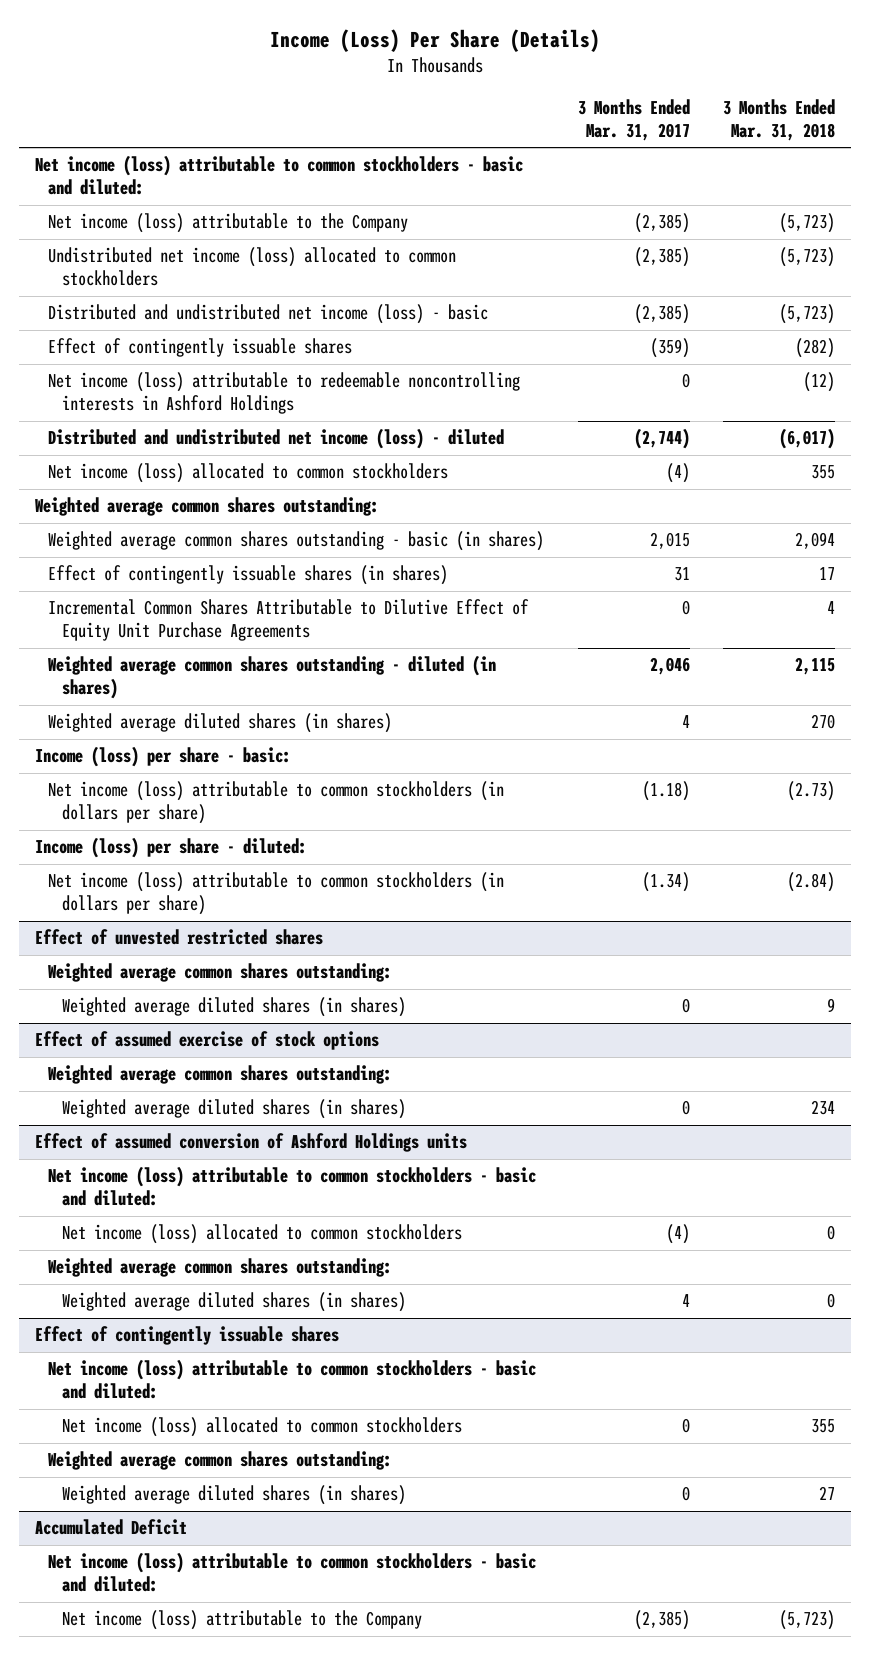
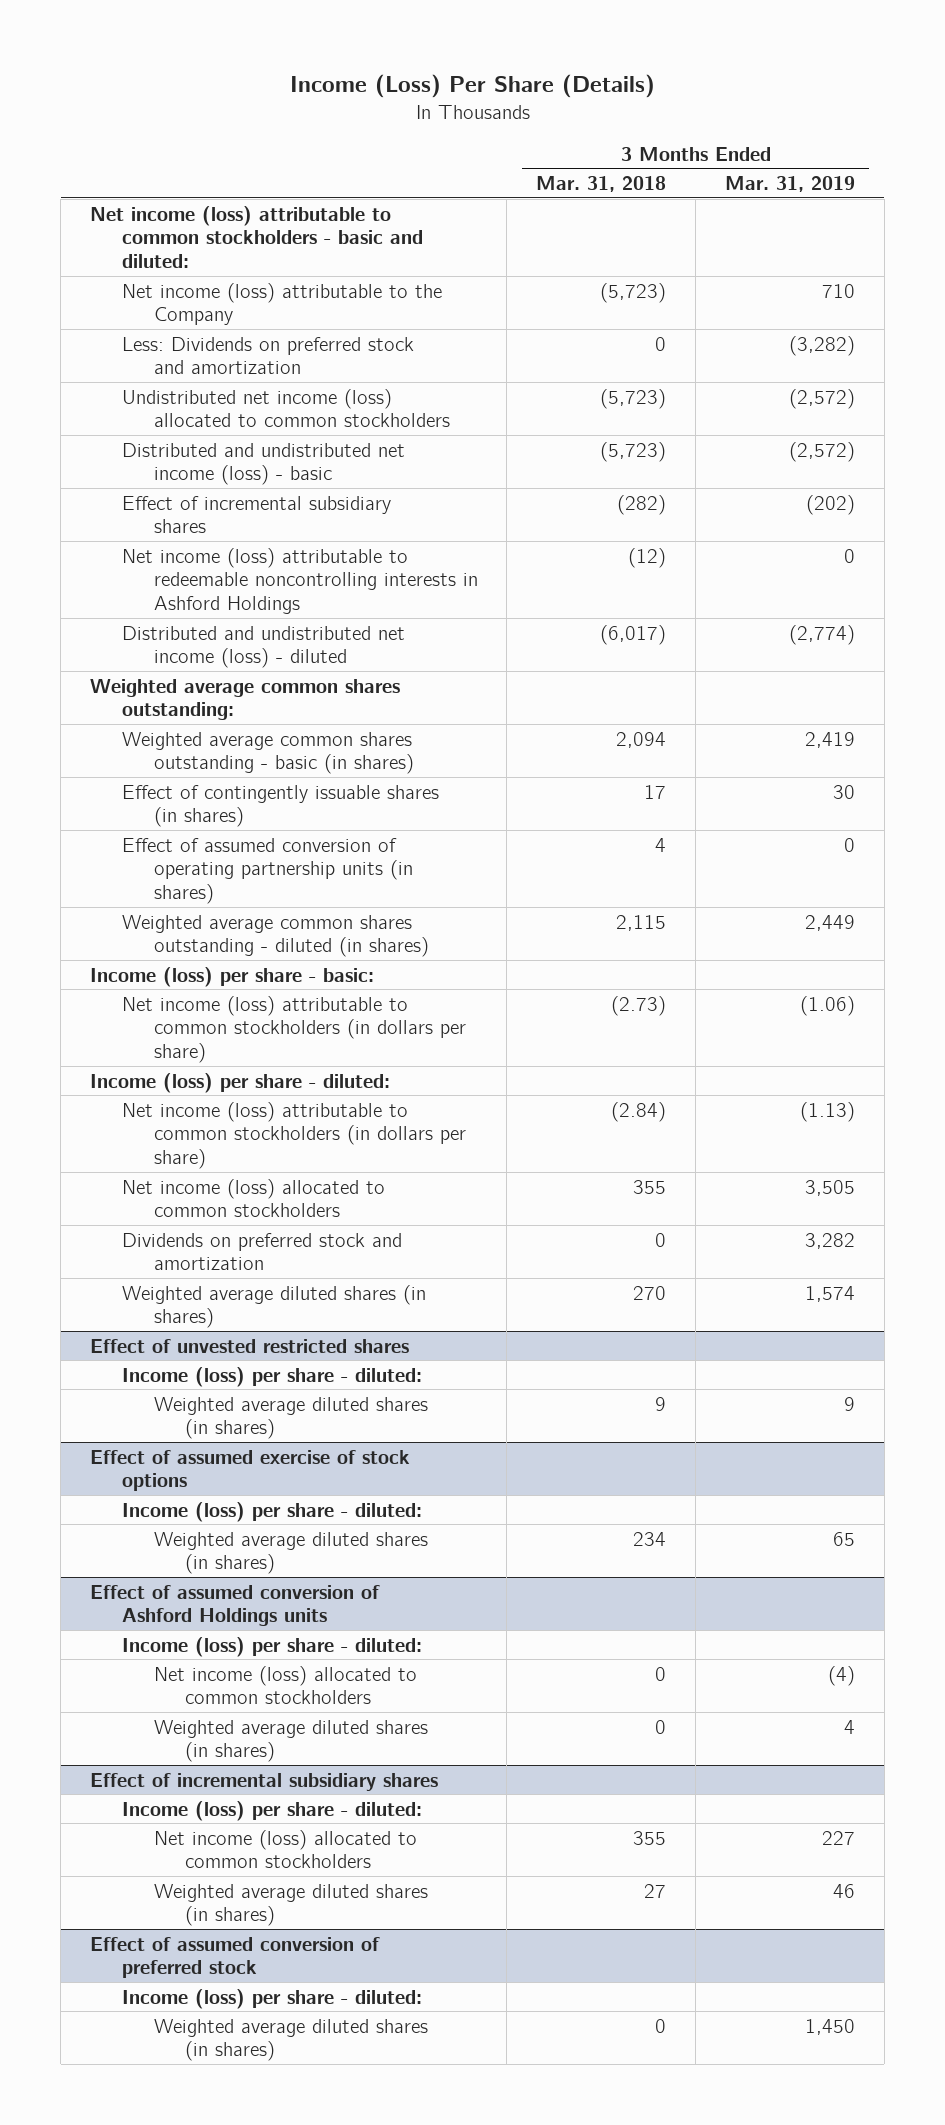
[577,99,690,142] 3 Months Ended Mar. 31, 2017 -> none
none -> [724,176,855,193] Mar. 31, 2019
none -> [121,336,414,375] Less: Dividends on preferred stock and amortization
[48,338,353,358] Effect of contingently issuable shares -> [121,495,391,534] Effect of incremental subsidiary shares
[48,599,530,642] Incremental Common Shares Attributable to Dilutive Effect of Equity Unit Purchase Agreements -> [121,837,413,905] Effect of assumed conversion of operating partnership units (in shares)
[48,463,449,484] Net income (loss) allocated to common stockholders -> [121,1178,385,1218] Net income (loss) allocated to common stockholders
none -> [121,1232,402,1271] Dividends on preferred stock and amortization
[48,713,393,734] Weighted average diluted shares (in shares) -> [121,1284,426,1329] Weighted average diluted shares (in shares)
[48,963,393,983] Weighted average common shares outstanding: -> none
none -> [121,1366,422,1387] Income (loss) per share - diluted:
[48,1065,393,1085] Weighted average common shares outstanding: -> none
none -> [121,1501,422,1522] Income (loss) per share - diluted:
[48,1166,537,1207] Net income (loss) attributable to common stockholders - basic and diluted: -> none
none -> [121,1636,422,1657] Income (loss) per share - diluted:
[48,1258,393,1278] Weighted average common shares outstanding: -> none
[48,1359,537,1400] Net income (loss) attributable to common stockholders - basic and diluted: -> none
[35,1326,340,1346] Effect of contingently issuable shares -> [90,1772,439,1791] Effect of incremental subsidiary shares
none -> [121,1800,422,1821] Income (loss) per share - diluted:
[48,1451,393,1471] Weighted average common shares outstanding: -> none
[35,1519,188,1536] Accumulated Deficit -> none
[48,1552,537,1593] Net income (loss) attributable to common stockholders - basic and diluted: -> none
[61,1610,422,1631] Net income (loss) attributable to the Company -> none
none -> [90,1936,381,1979] Effect of assumed conversion of preferred stock
none -> [121,1988,422,2009] Income (loss) per share - diluted:
none -> [153,2018,428,2062] Weighted average diluted shares (in shares)

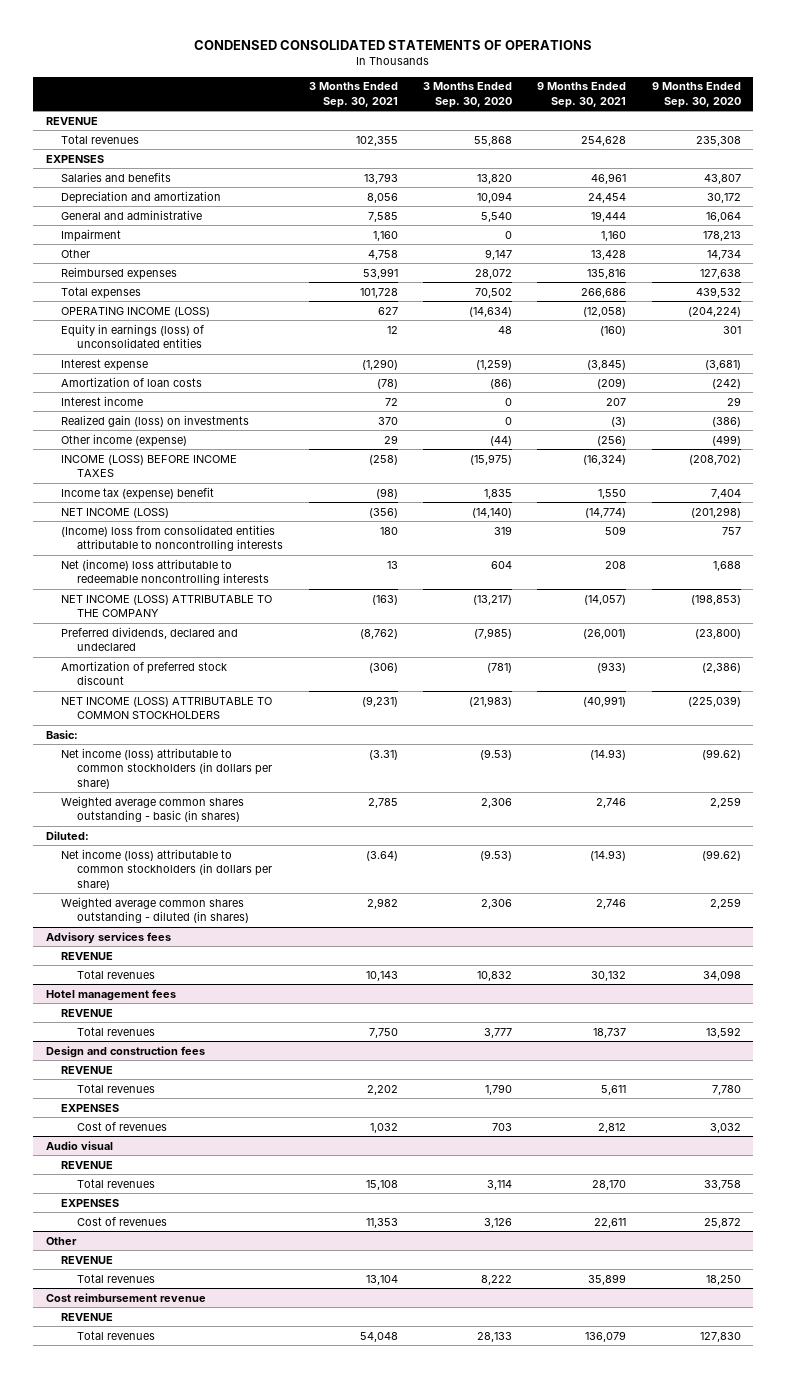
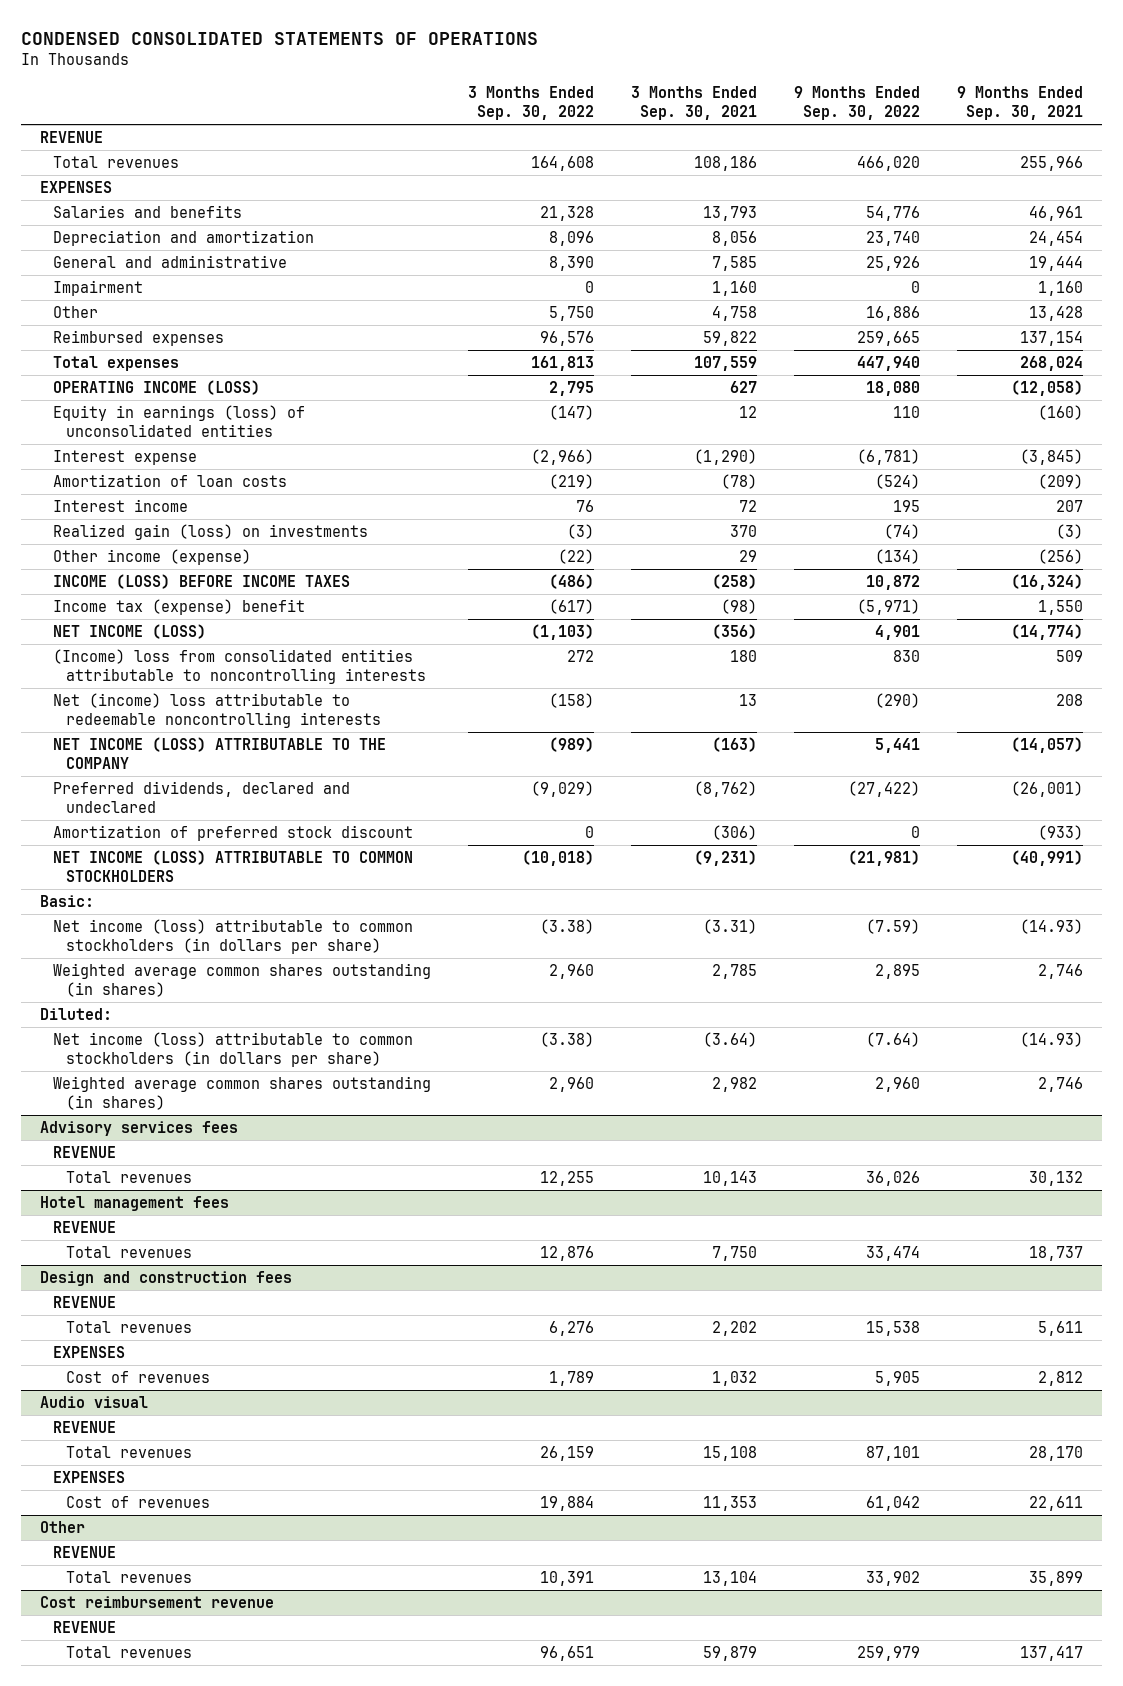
[423,82,513,108] 3 Months Ended Sep. 30, 2020 -> none
[651,82,741,108] 9 Months Ended Sep. 30, 2020 -> none
none -> [467,86,594,121] 3 Months Ended Sep. 30, 2022
none -> [794,86,921,121] 9 Months Ended Sep. 30, 2022
[355,135,398,146] 102,355 -> [693,155,757,171] 108,186
[581,135,627,146] 254,628 -> [1020,155,1084,171] 255,966
[362,267,398,279] 53,991 -> [702,330,757,346] 59,822
[587,268,627,279] 135,816 -> [1020,330,1084,346] 137,154
[359,287,398,298] 101,728 -> [693,355,757,371] 107,559
[581,287,627,298] 266,686 -> [1020,355,1084,371] 268,024
[61,795,245,823] Weighted average common shares outstanding - basic (in shares) -> [52,962,431,997] Weighted average common shares outstanding (in shares)
[61,896,250,924] Weighted average common shares outstanding - diluted (in shares) -> [52,1075,431,1110] Weighted average common shares outstanding (in shares)
[359,1331,398,1342] 54,048 -> [702,1645,757,1661] 59,879
[585,1330,627,1342] 136,079 -> [1020,1645,1084,1661] 137,417

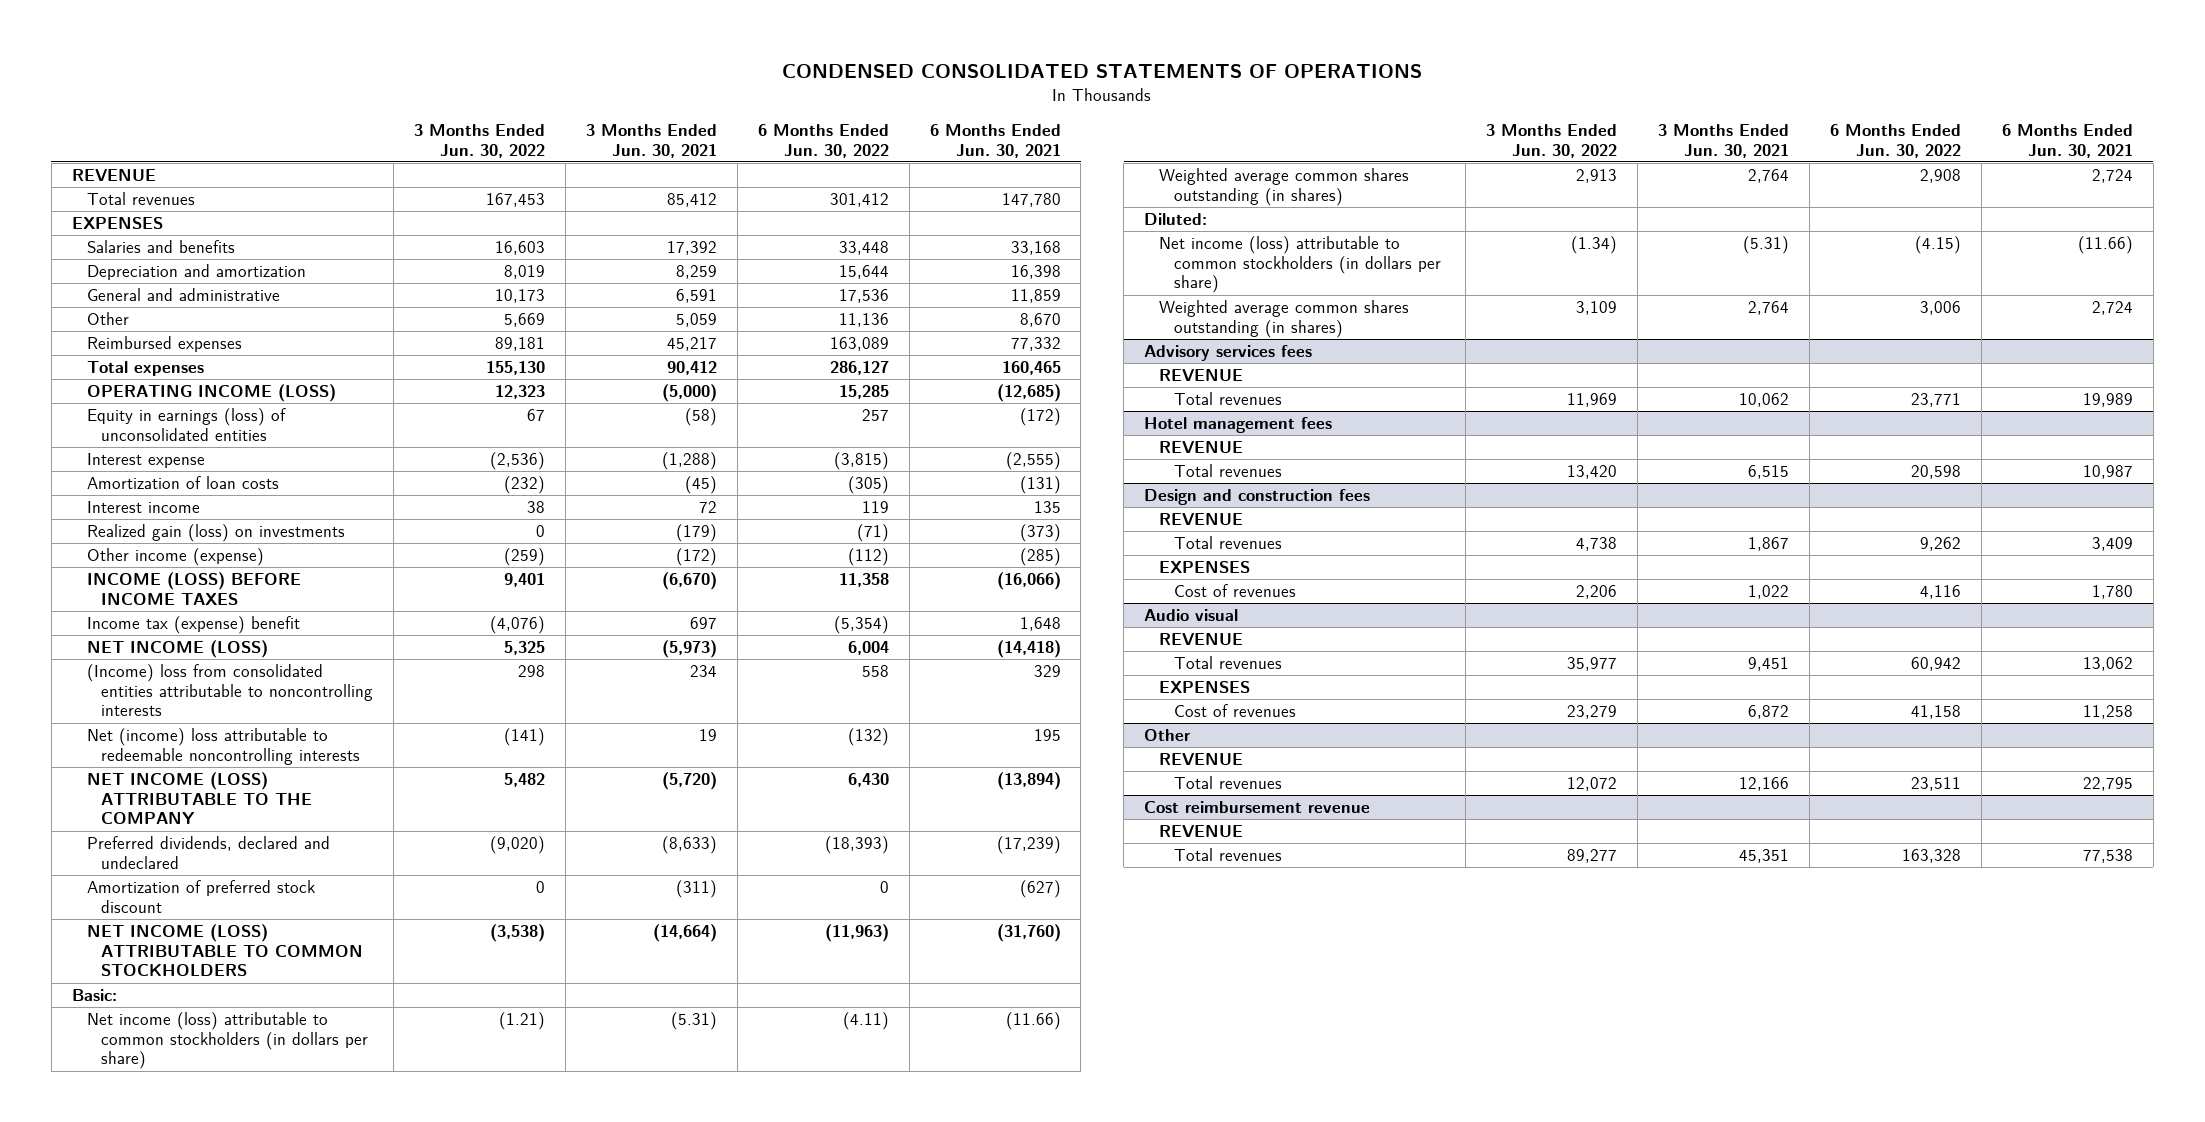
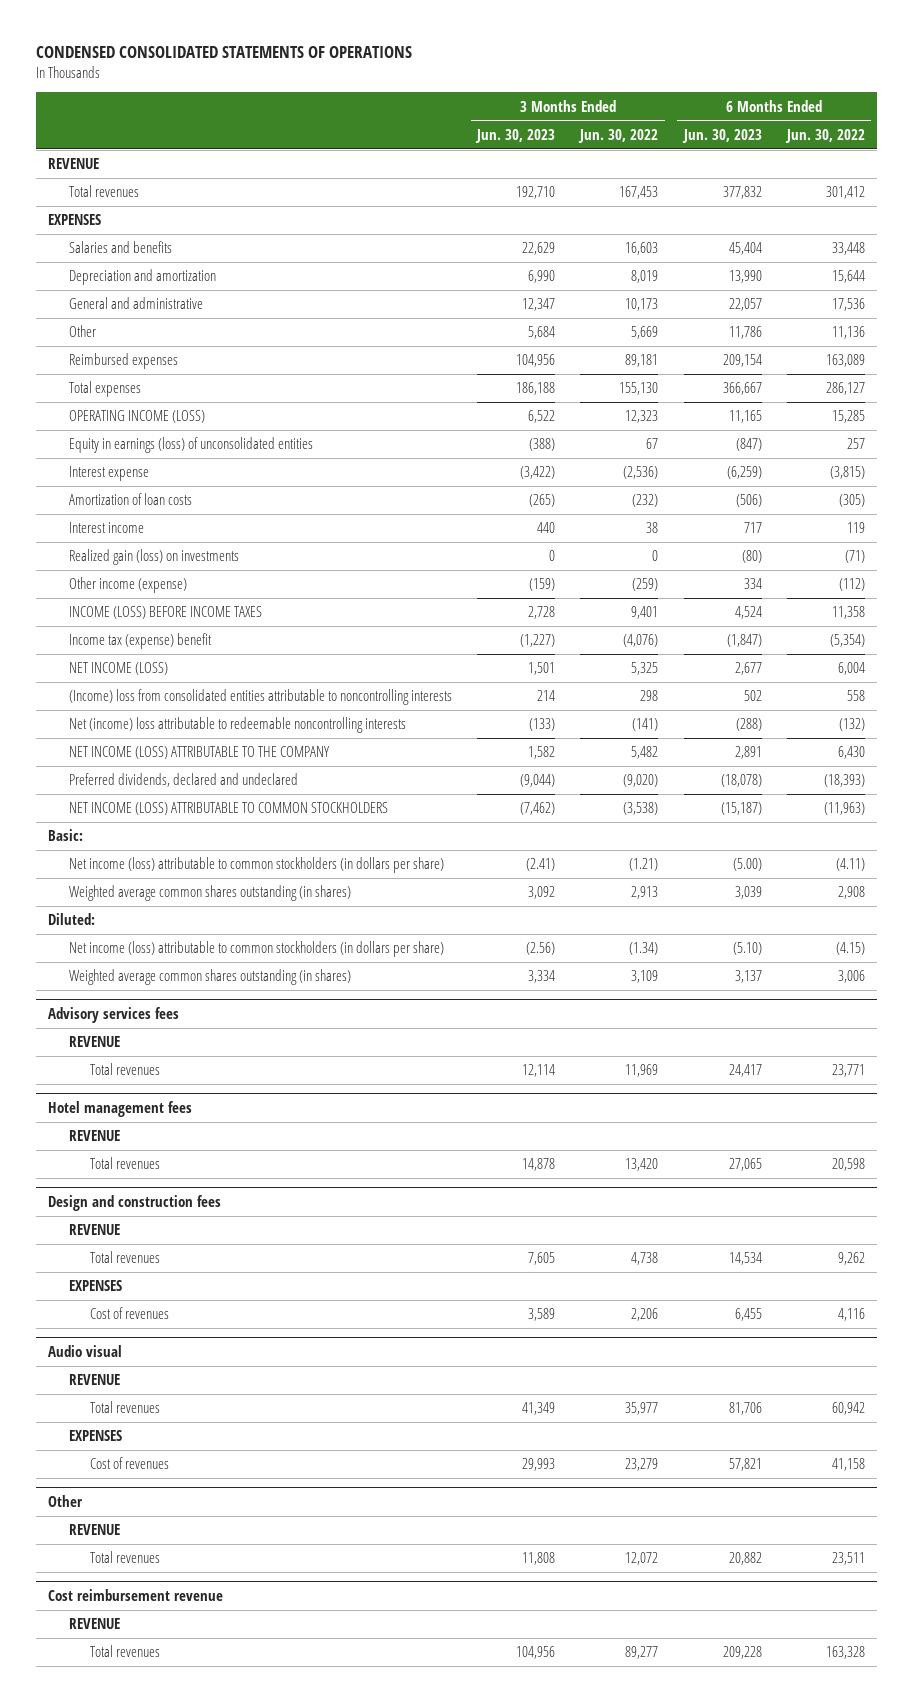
[585,124,717,158] 3 Months Ended Jun. 30, 2021 -> none
[929,124,1061,158] 6 Months Ended Jun. 30, 2021 -> none
none -> [475,128,556,143] Jun. 30, 2023
none -> [681,128,762,143] Jun. 30, 2023
[86,880,315,913] Amortization of preferred stock discount -> none

